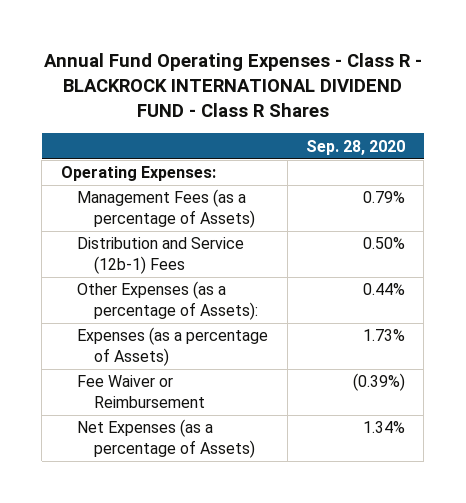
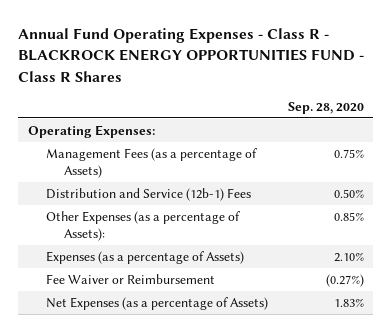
[43,53,422,118] Annual Fund Operating Expenses - Class R - BLACKROCK INTERNATIONAL DIVIDEND FUND - Class R Shares -> [18,28,365,82] Annual Fund Operating Expenses - Class R - BLACKROCK ENERGY OPPORTUNITIES FUND - Class R Shares
[363,191,406,204] 0.79% -> [333,148,364,158] 0.75%
[363,283,406,296] 0.44% -> [333,211,364,221] 0.85%
[363,329,406,342] 1.73% -> [333,251,364,262] 2.10%
[353,373,406,392] (0.39%) -> [325,273,364,287] (0.27%)
[363,421,406,434] 1.34% -> [333,297,364,307] 1.83%

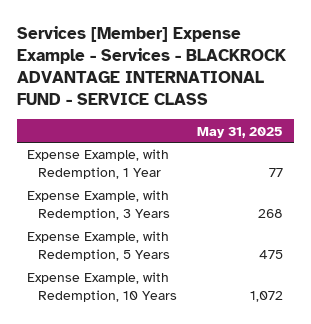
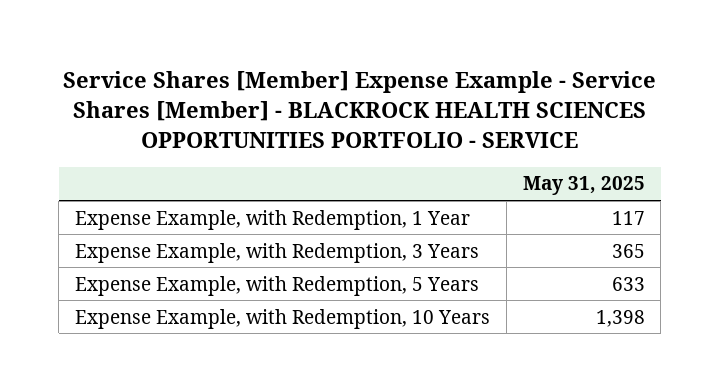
[17,26,288,106] Services [Member] Expense Example - Services - BLACKROCK ADVANTAGE INTERNATIONAL FUND - SERVICE CLASS -> [62,71,656,148] Service Shares [Member] Expense Example - Service Shares [Member] - BLACKROCK HEALTH SCIENCES OPPORTUNITIES PORTFOLIO - SERVICE
[269,168,284,178] 77 -> [611,210,645,225] 117
[258,209,284,219] 268 -> [611,243,645,258] 365
[259,250,284,260] 475 -> [611,276,645,291] 633
[250,291,284,303] 1,072 -> [595,309,645,327] 1,398

